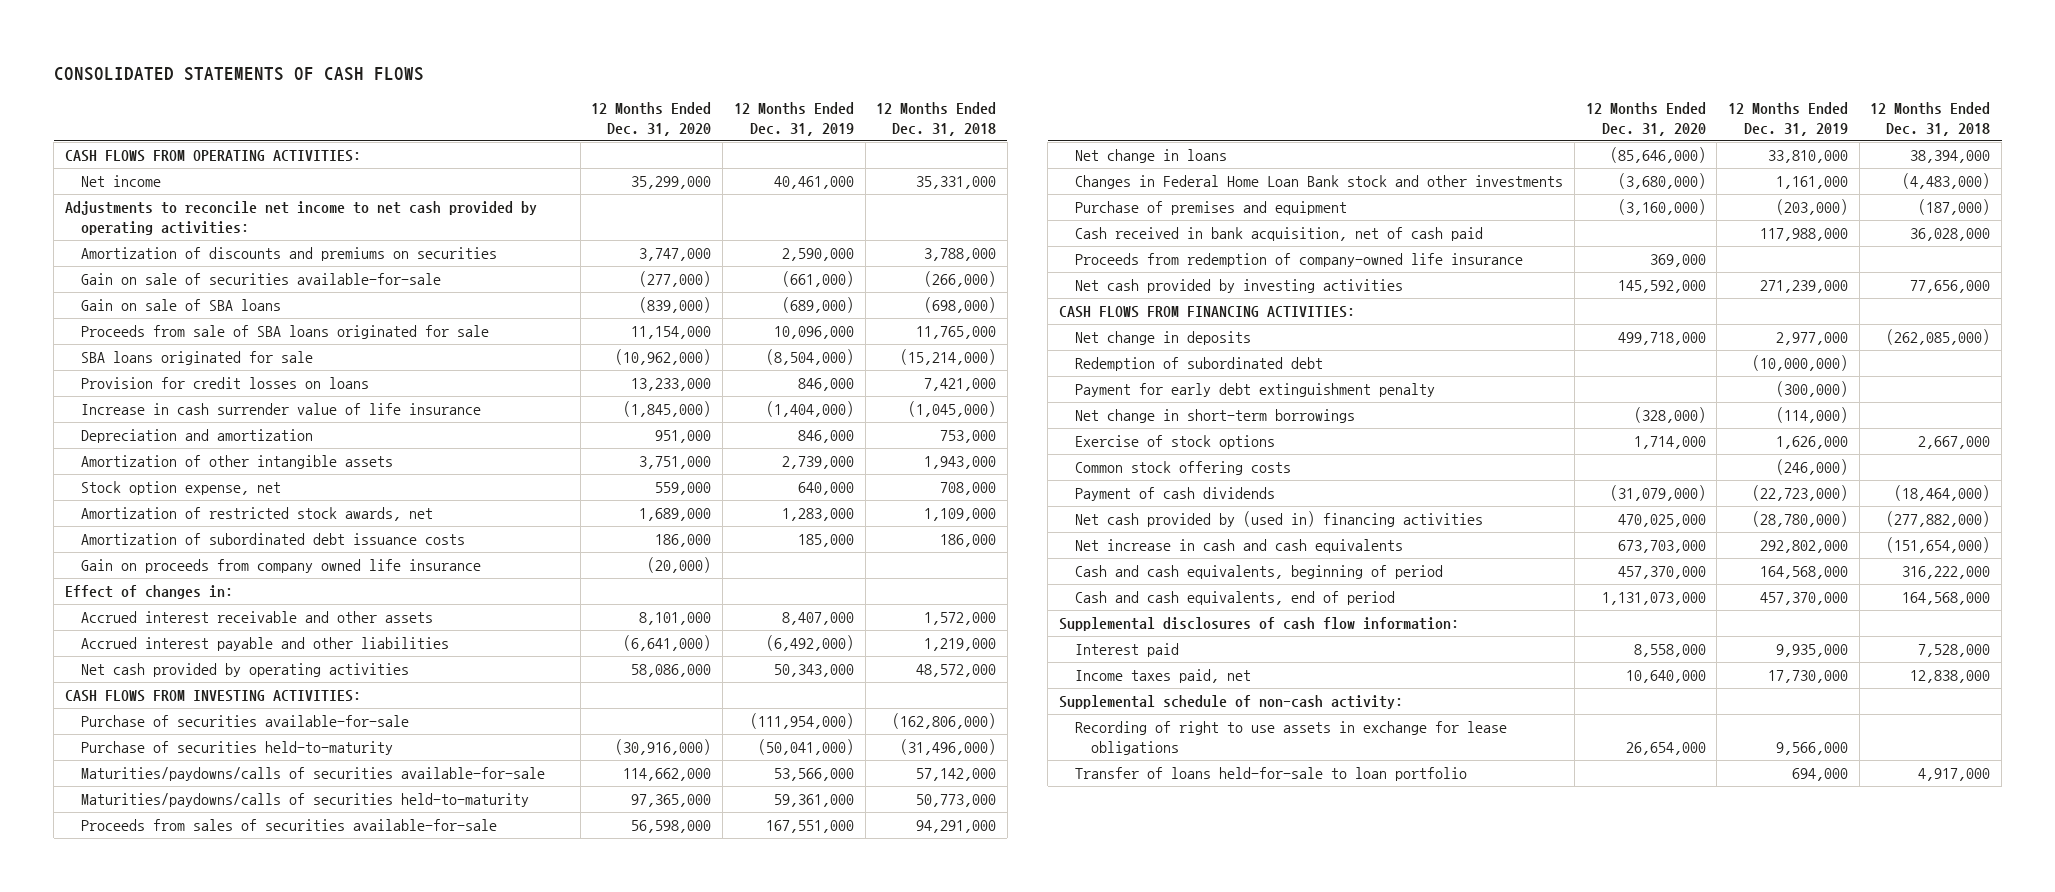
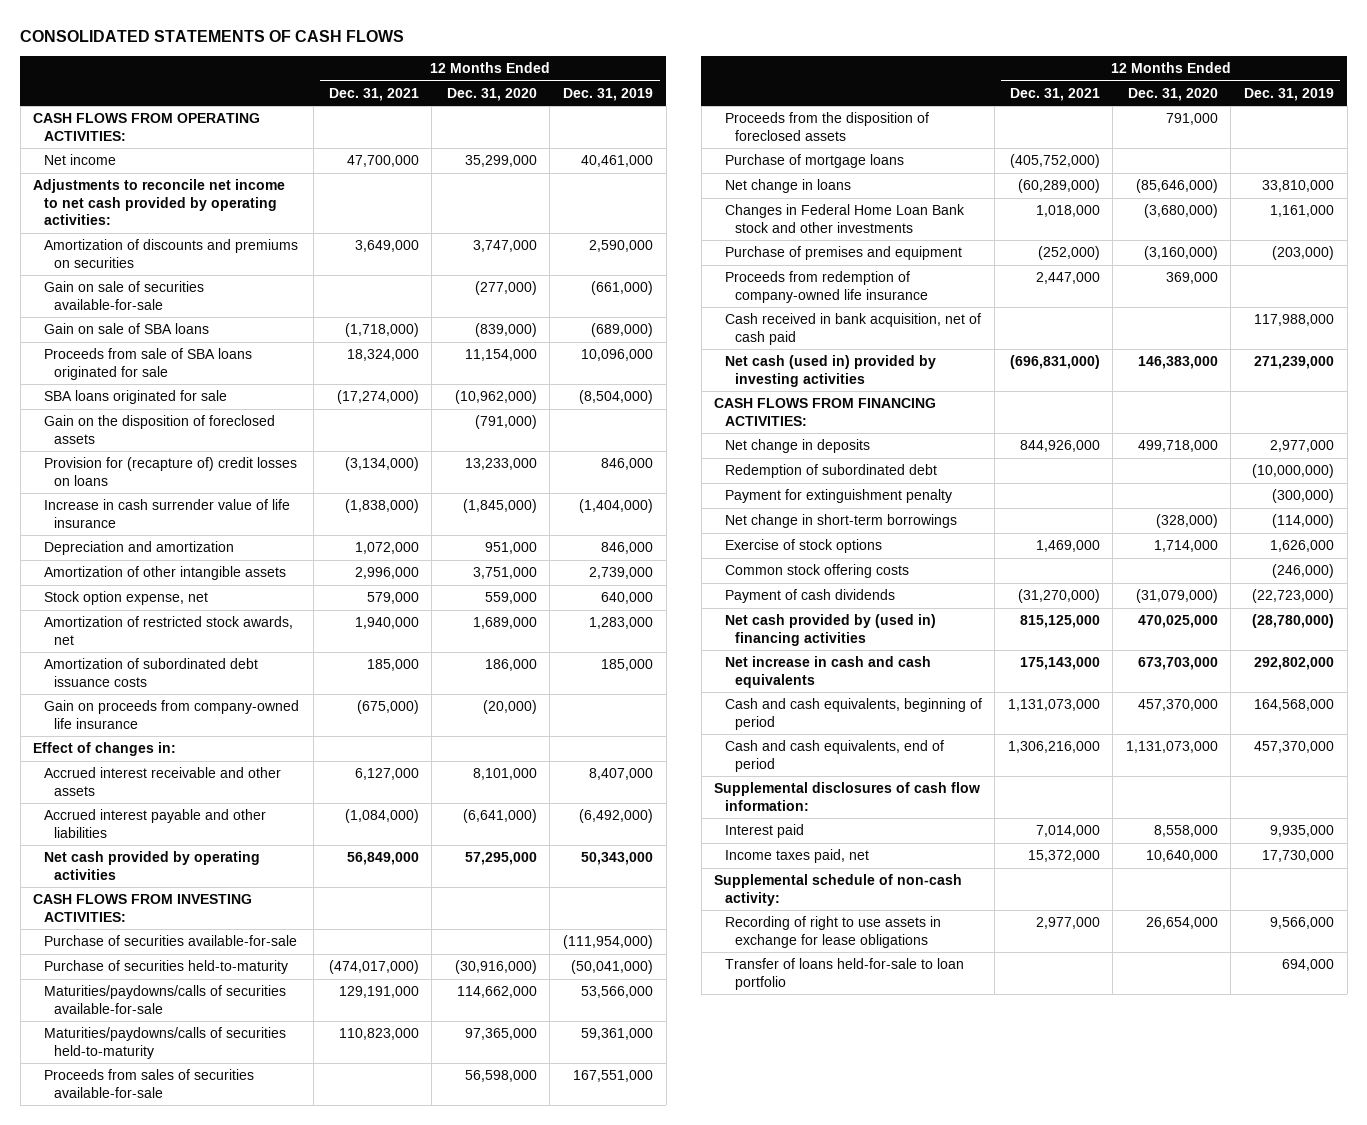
[876,102,997,136] 12 Months Ended Dec. 31, 2018 -> none
none -> [328,87,419,101] Dec. 31, 2021
none -> [43,415,275,444] Gain on the disposition of foreclosed assets
[81,377,370,390] Provision for credit losses on loans -> [43,457,297,486] Provision for (recapture of) credit losses on loans
[81,559,482,574] Gain on proceeds from company owned life insurance -> [43,700,299,729] Gain on proceeds from company-owned life insurance
[631,664,712,678] 58,086,000 -> [464,852,537,866] 57,295,000
none -> [724,112,929,141] Proceeds from the disposition of foreclosed assets
none -> [724,154,904,169] Purchase of mortgage loans
[1075,227,1484,242] Cash received in bank acquisition, net of cash paid -> [724,313,981,345] Cash received in bank acquisition, net of cash paid
[1075,279,1404,294] Net cash provided by investing activities -> [724,355,936,387] Net cash (used in) provided by investing activities
[1617,280,1706,294] 145,592,000 -> [1137,356,1218,370] 146,383,000
[1075,383,1436,398] Payment for early debt extinguishment penalty -> [724,489,952,504] Payment for extinguishment penalty

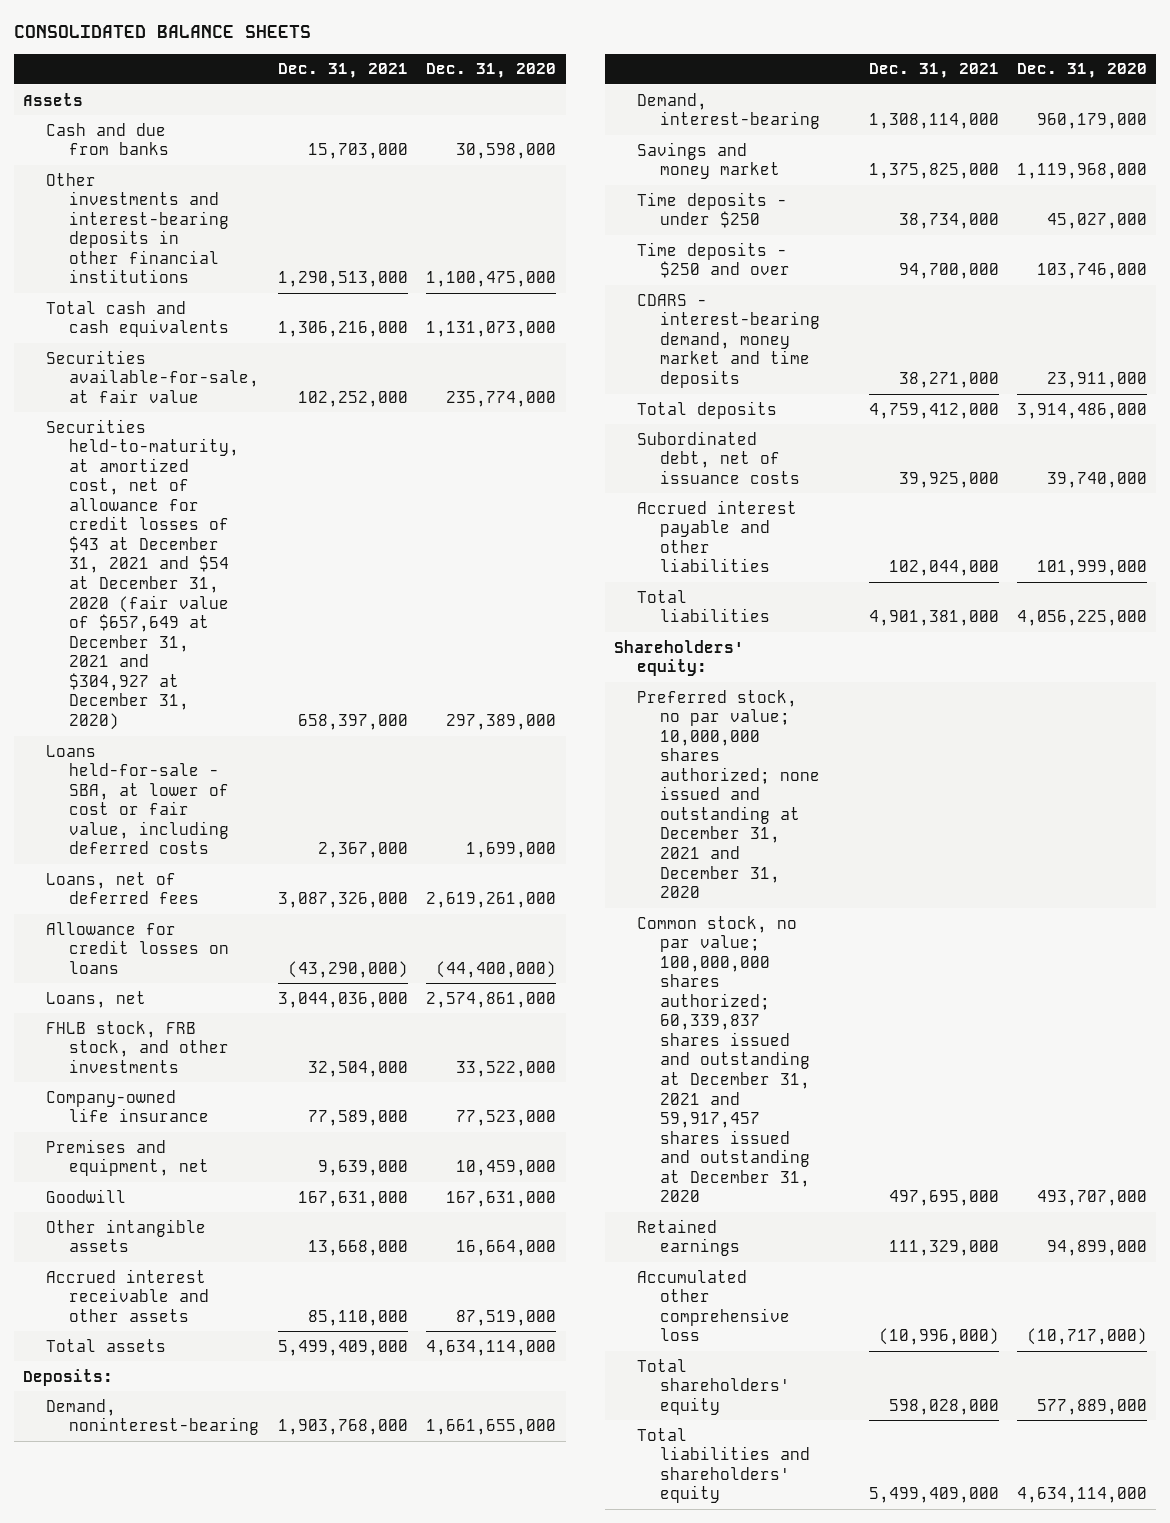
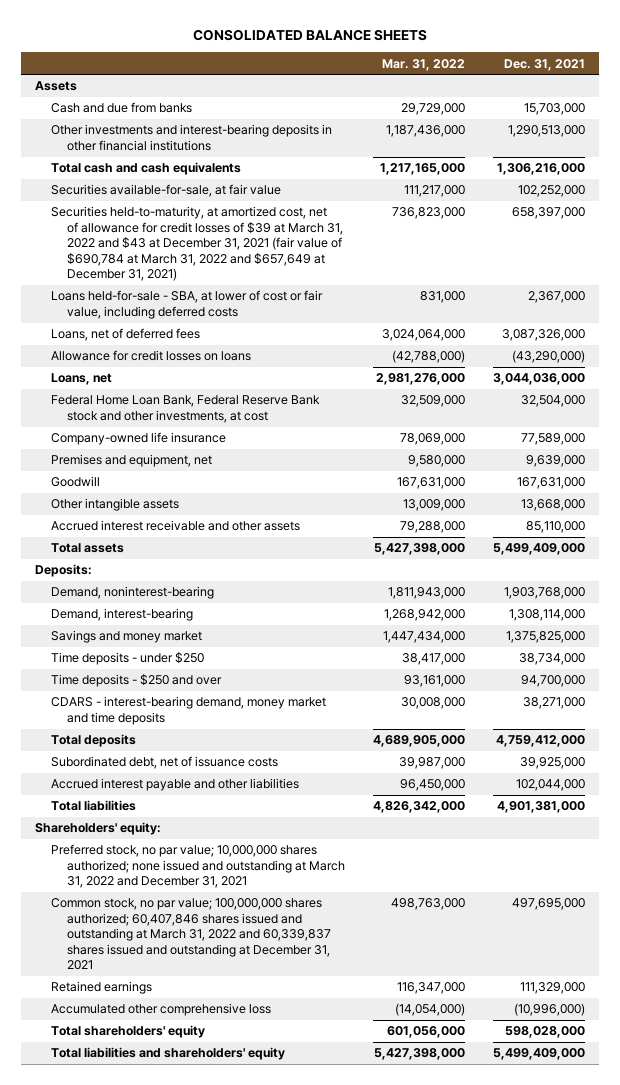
[426,63,557,79] Dec. 31, 2020 -> none
none -> [382,58,466,71] Mar. 31, 2022
[46,418,240,730] Securities held-to-maturity, at amortized cost, net of allowance for credit losses of $43 at December 31, 2021 and $54 at December 31, 2020 (fair value of $657,649 at December 31, 2021 and $304,927 at December 31, 2020) -> [51,206,344,282] Securities held-to-maturity, at amortized cost, net of allowance for credit losses of $39 at March 31, 2022 and $43 at December 31, 2021 (fair value of $690,784 at March 31, 2022 and $657,649 at December 31, 2021)
[46,1020,230,1073] FHLB stock, FRB stock, and other investments -> [51,395,321,423] Federal Home Loan Bank, Federal Reserve Bank stock and other investments, at cost
[637,689,821,899] Preferred stock, no par value; 10,000,000 shares authorized; none issued and outstanding at December 31, 2021 and December 31, 2020 -> [51,844,346,889] Preferred stock, no par value; 10,000,000 shares authorized; none issued and outstanding at March 31, 2022 and December 31, 2021
[637,915,811,1203] Common stock, no par value; 100,000,000 shares authorized; 60,339,837 shares issued and outstanding at December 31, 2021 and 59,917,457 shares issued and outstanding at December 31, 2020 -> [51,898,332,971] Common stock, no par value; 100,000,000 shares authorized; 60,407,846 shares issued and outstanding at March 31, 2022 and 60,339,837 shares issued and outstanding at December 31, 2021

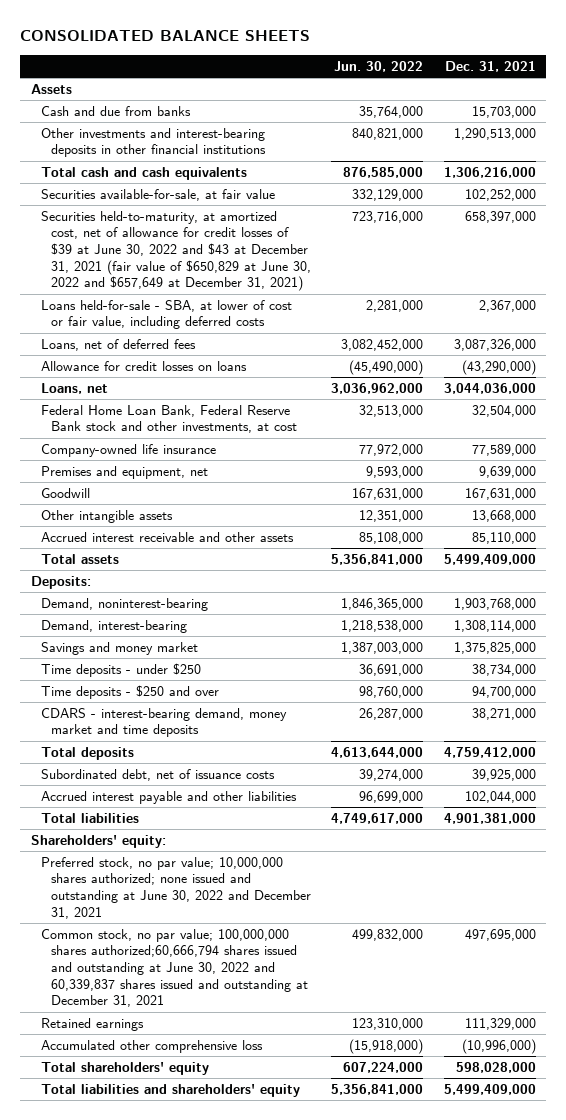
[382,58,466,71] Mar. 31, 2022 -> none
none -> [334,60,424,72] Jun. 30, 2022
[51,206,344,282] Securities held-to-maturity, at amortized cost, net of allowance for credit losses of $39 at March 31, 2022 and $43 at December 31, 2021 (fair value of $690,784 at March 31, 2022 and $657,649 at December 31, 2021) -> [40,210,311,292] Securities held-to-maturity, at amortized cost, net of allowance for credit losses of $39 at June 30, 2022 and $43 at December 31, 2021 (fair value of $650,829 at June 30, 2022 and $657,649 at December 31, 2021)
[51,844,346,889] Preferred stock, no par value; 10,000,000 shares authorized; none issued and outstanding at March 31, 2022 and December 31, 2021 -> [40,856,311,919] Preferred stock, no par value; 10,000,000 shares authorized; none issued and outstanding at June 30, 2022 and December 31, 2021
[51,898,332,971] Common stock, no par value; 100,000,000 shares authorized; 60,407,846 shares issued and outstanding at March 31, 2022 and 60,339,837 shares issued and outstanding at December 31, 2021 -> [40,928,308,1008] Common stock, no par value; 100,000,000 shares authorized;60,666,794 shares issued and outstanding at June 30, 2022 and 60,339,837 shares issued and outstanding at December 31, 2021

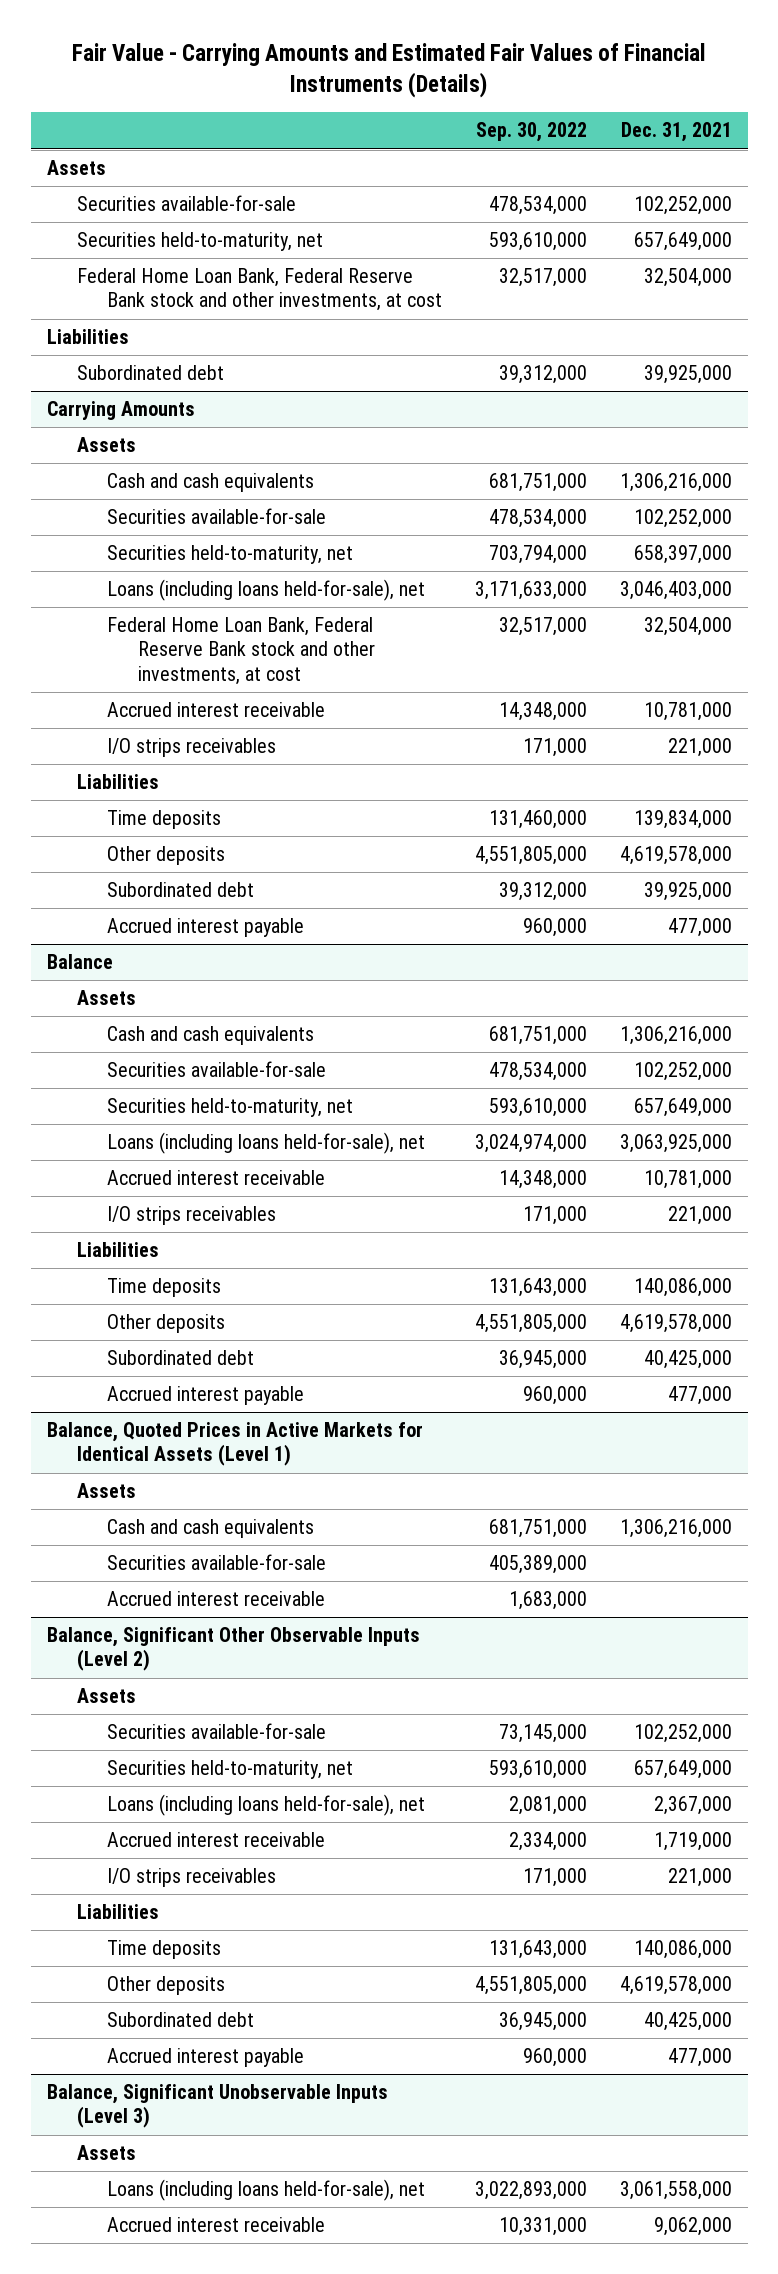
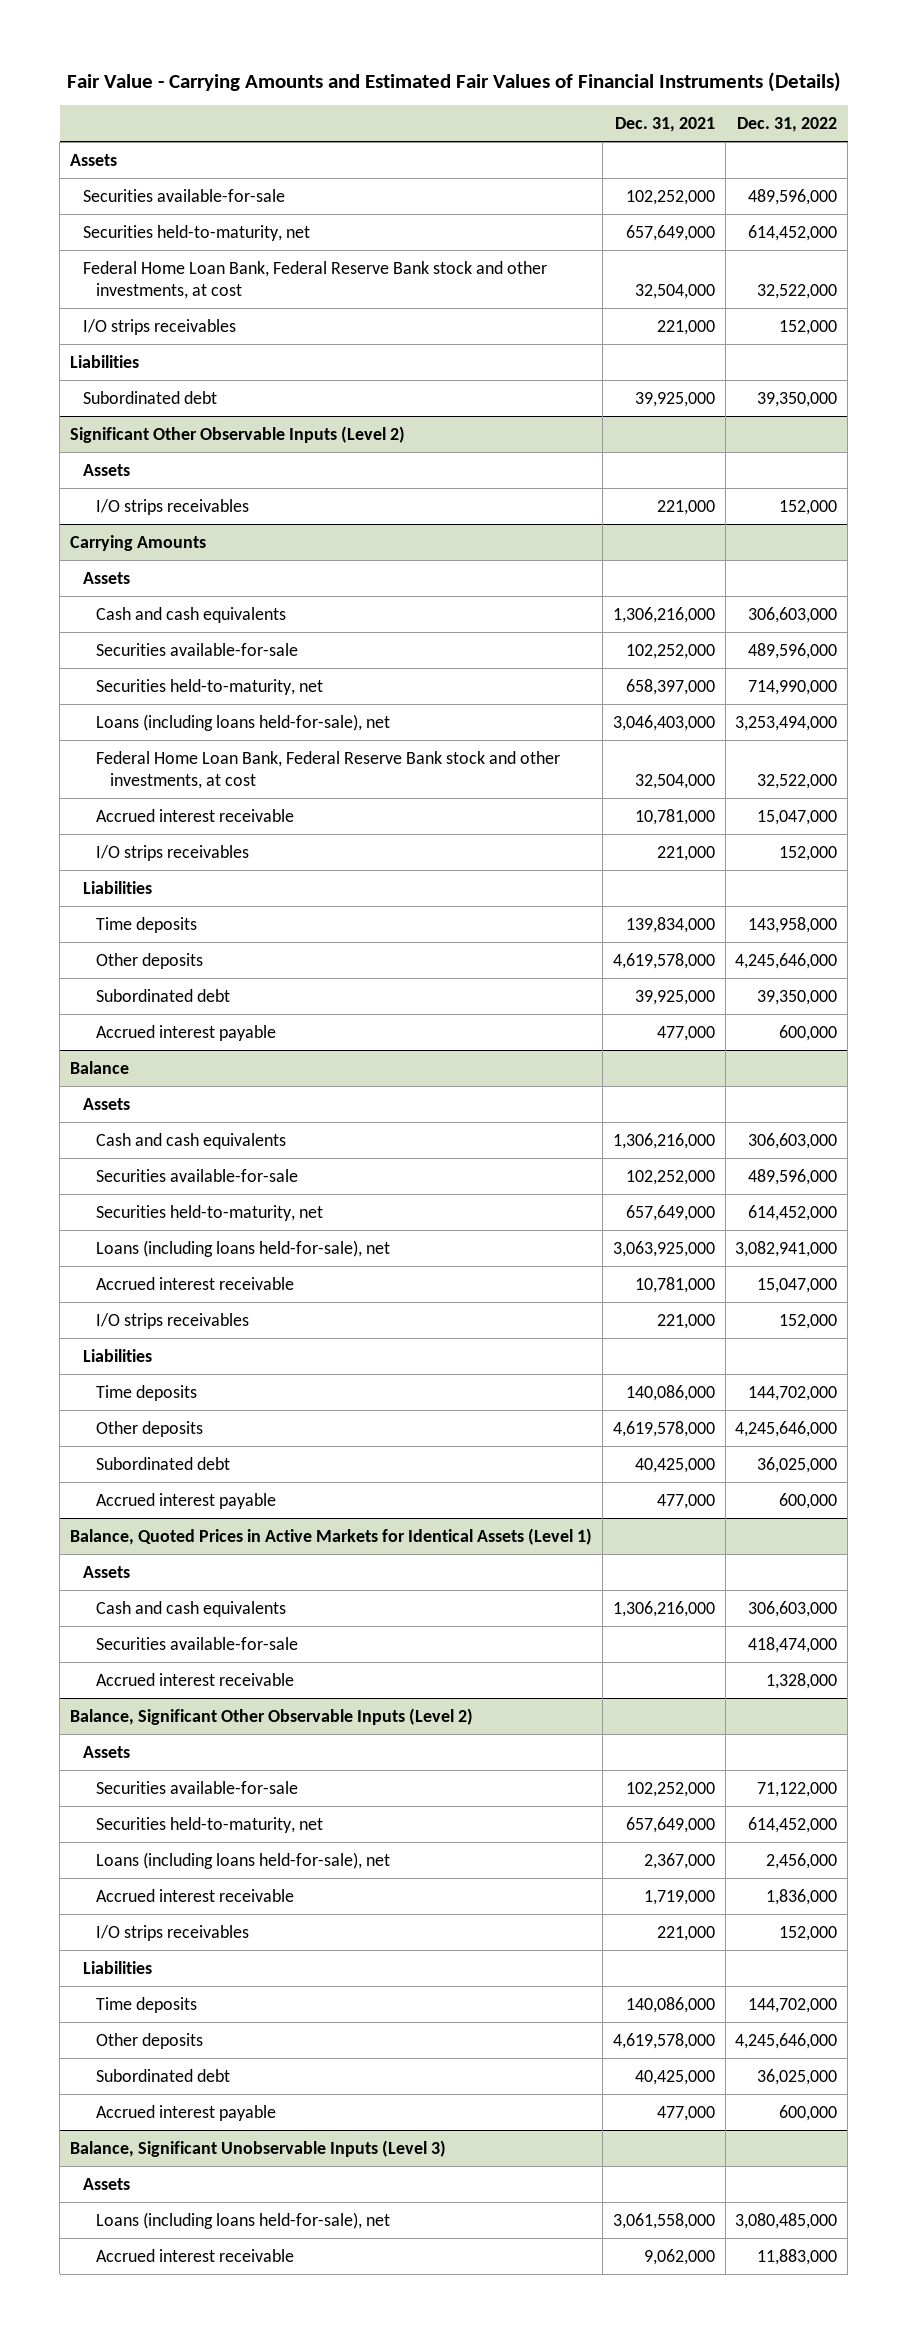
[475,122,587,143] Sep. 30, 2022 -> none
none -> [737,117,838,133] Dec. 31, 2022
none -> [83,318,237,335] I/O strips receivables
none -> [70,425,406,443] Significant Other Observable Inputs (Level 2)
none -> [83,463,131,476] Assets
none -> [96,498,250,515] I/O strips receivables

